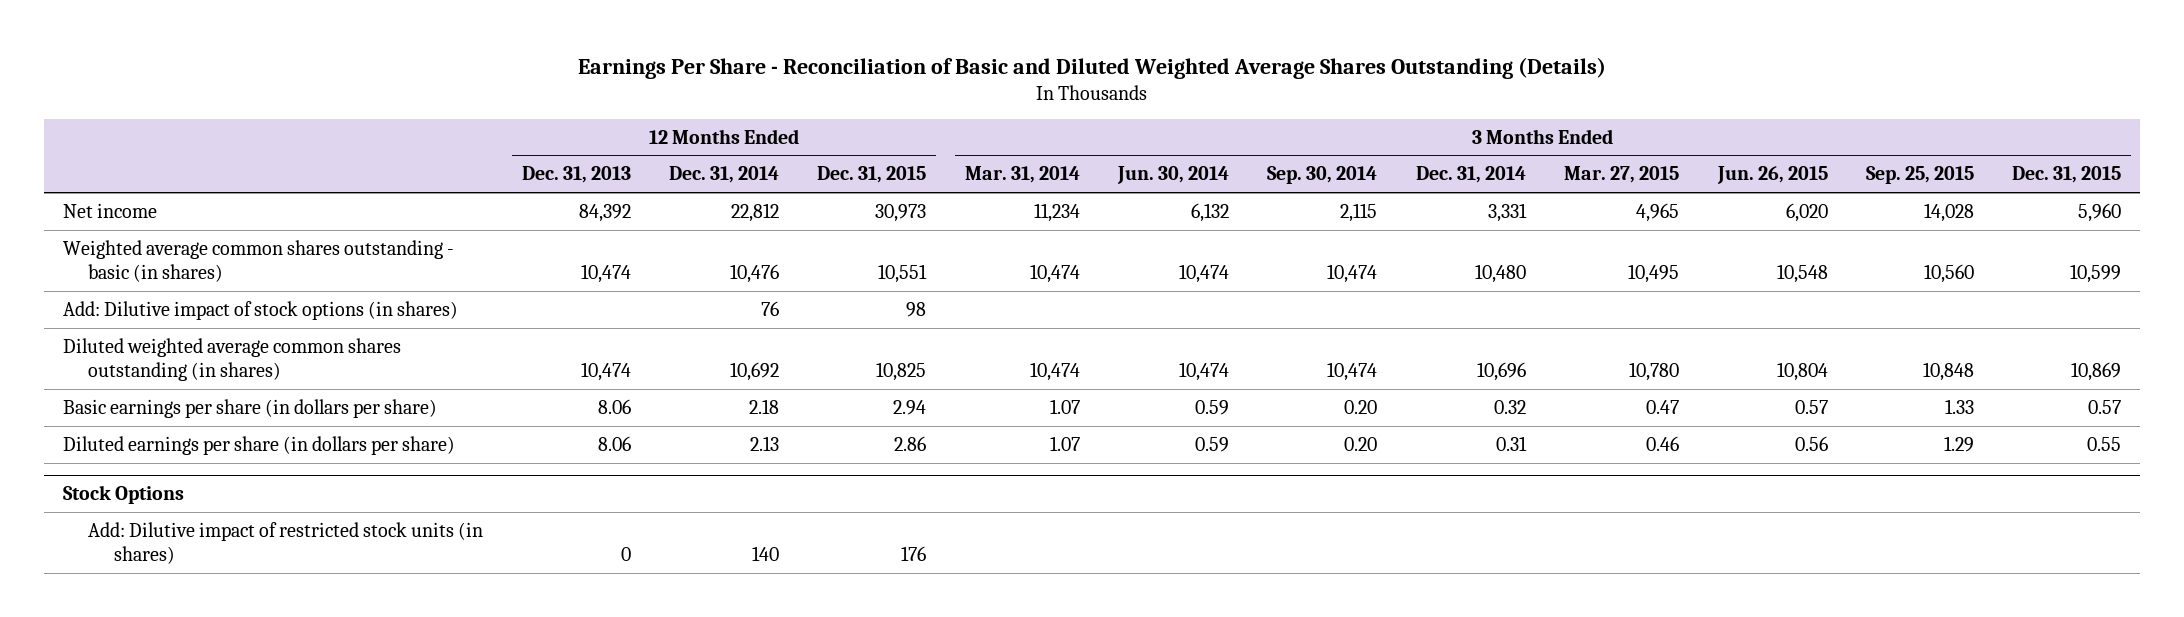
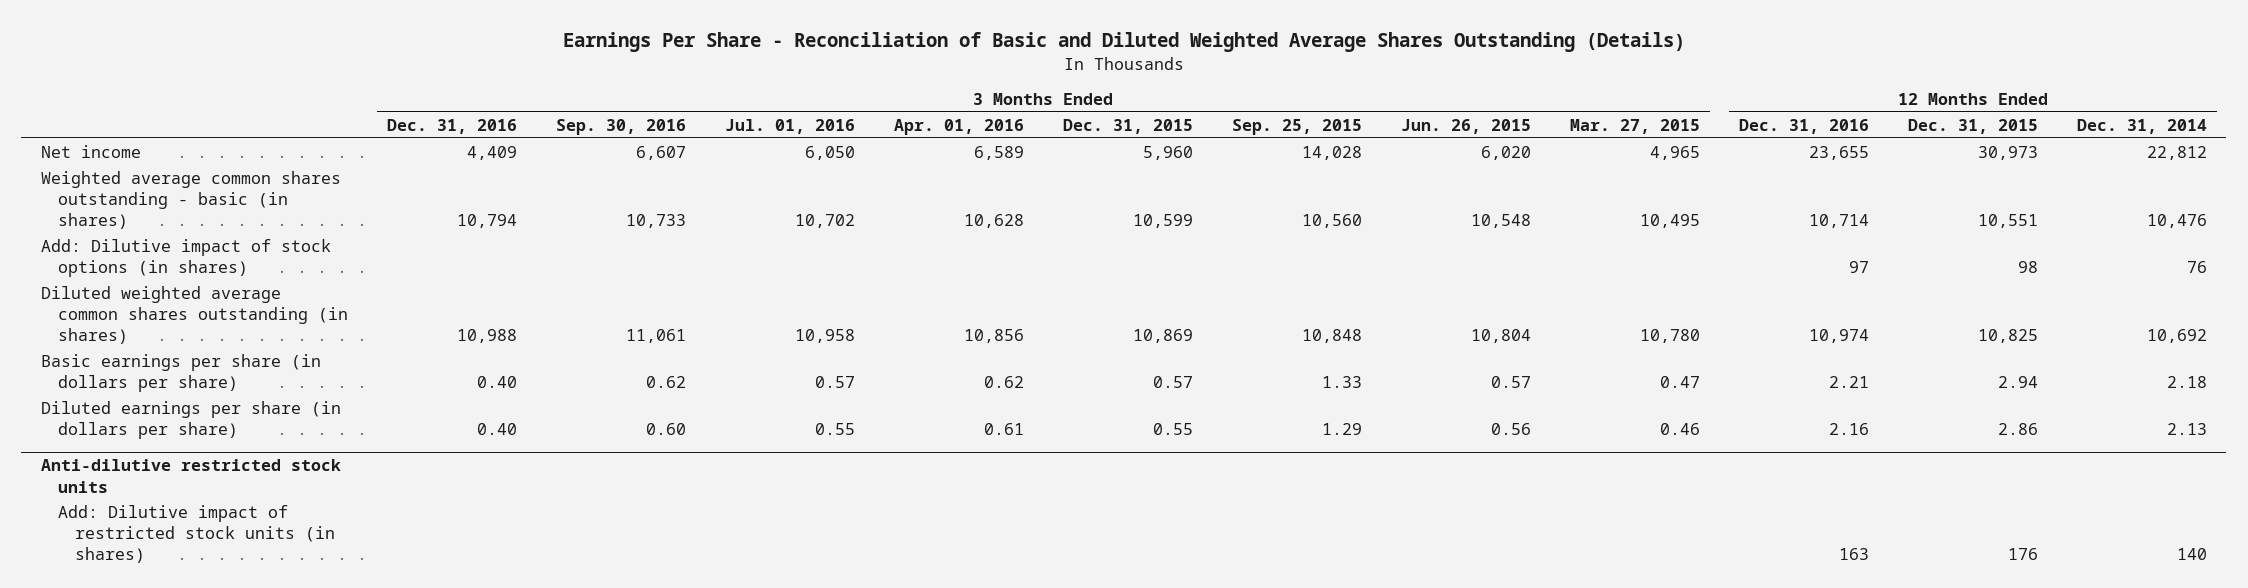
[521,166,631,184] Dec. 31, 2013 -> none
[964,166,1080,184] Mar. 31, 2014 -> none
[1117,166,1230,185] Jun. 30, 2014 -> none
[1267,166,1378,185] Sep. 30, 2014 -> none
[1415,166,1526,184] Dec. 31, 2014 -> none
none -> [386,118,517,134] Dec. 31, 2016
none -> [555,118,686,135] Sep. 30, 2016
none -> [724,118,855,134] Jul. 01, 2016
none -> [893,118,1024,135] Apr. 01, 2016
none -> [1738,118,1869,134] Dec. 31, 2016
[62,485,184,505] Stock Options -> [40,459,341,493] Anti-dilutive restricted stock units

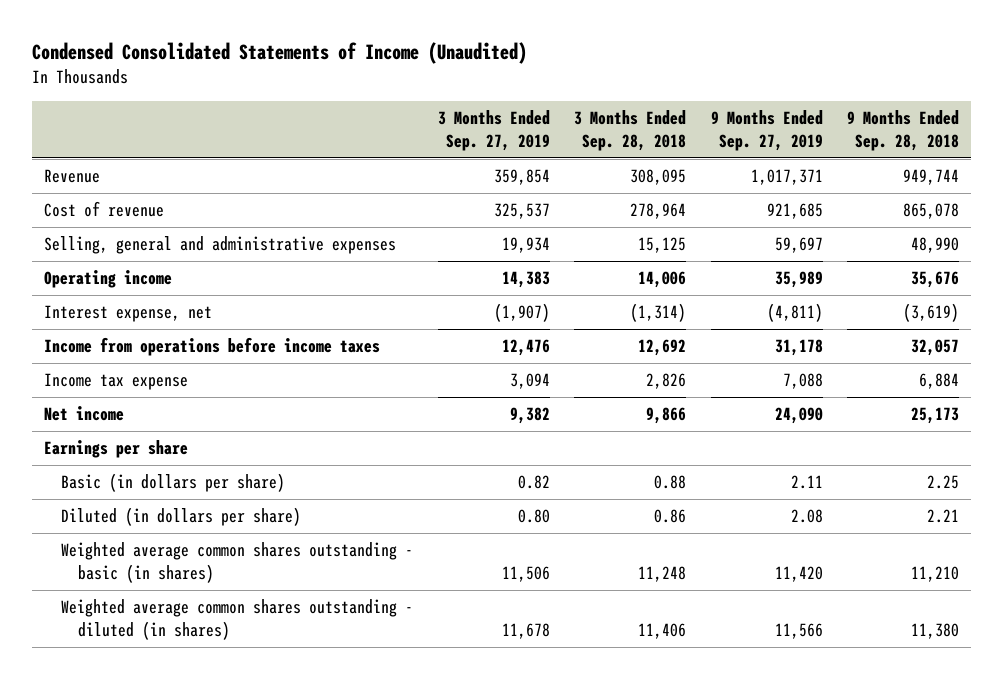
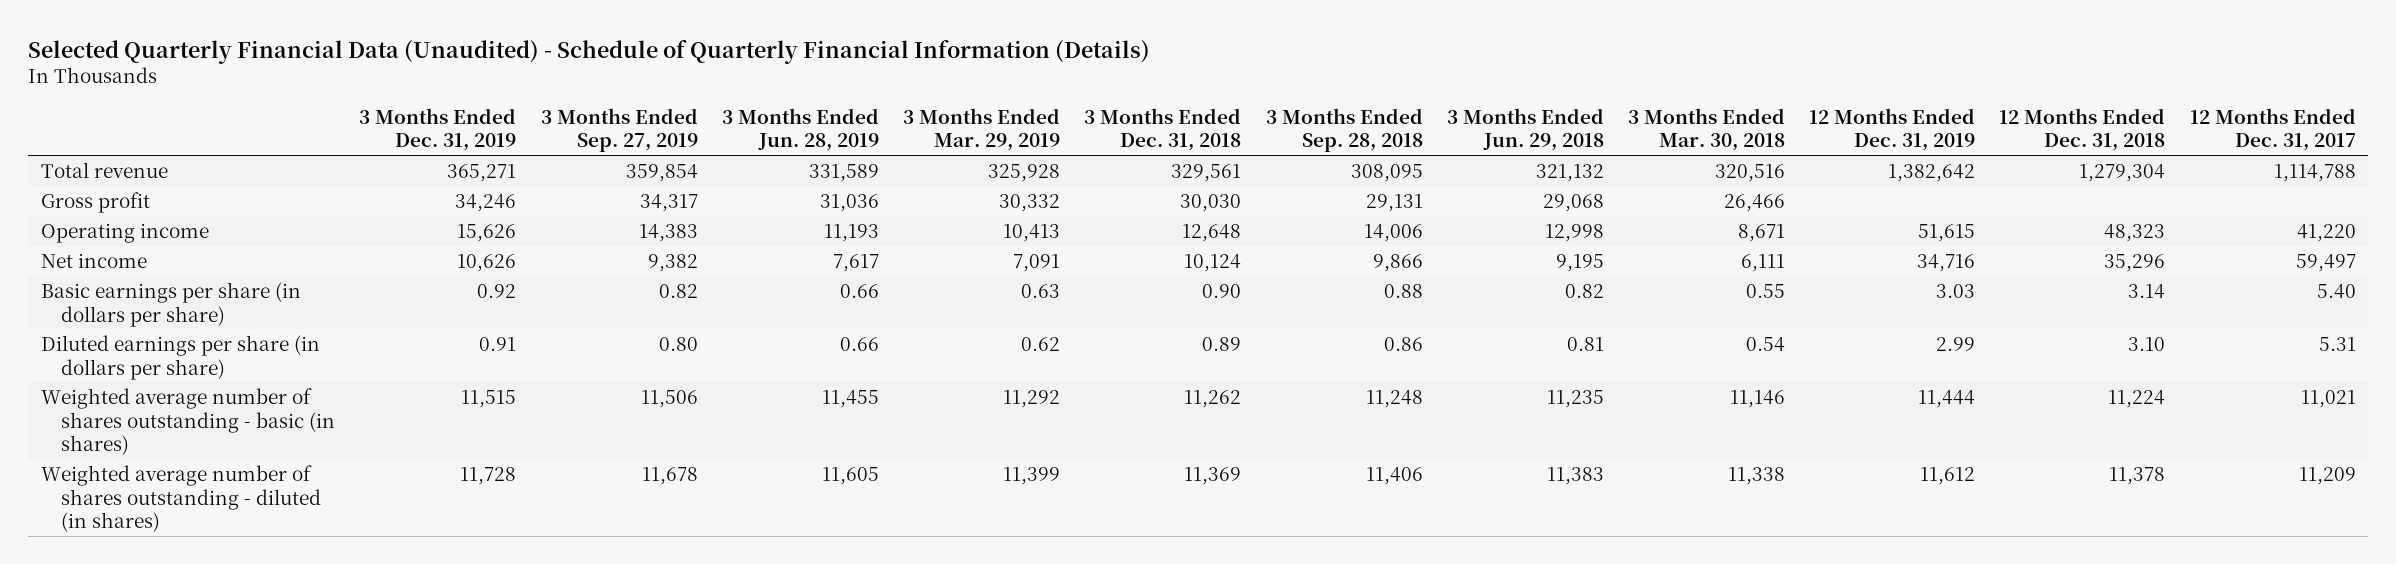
[31,42,527,65] Condensed Consolidated Statements of Income (Unaudited) -> [28,39,1151,64] Selected Quarterly Financial Data (Unaudited) - Schedule of Quarterly Financial Information (Details)
[710,110,823,151] 9 Months Ended Sep. 27, 2019 -> none
[847,110,960,151] 9 Months Ended Sep. 28, 2018 -> none
none -> [359,107,517,152] 3 Months Ended Dec. 31, 2019
none -> [721,107,879,152] 3 Months Ended Jun. 28, 2019
none -> [903,107,1061,152] 3 Months Ended Mar. 29, 2019
none -> [1084,107,1242,152] 3 Months Ended Dec. 31, 2018
none -> [1446,107,1604,152] 3 Months Ended Jun. 29, 2018
none -> [1627,107,1785,152] 3 Months Ended Mar. 30, 2018
none -> [1809,107,1976,152] 12 Months Ended Dec. 31, 2019
none -> [1999,107,2166,152] 12 Months Ended Dec. 31, 2018
none -> [2189,107,2356,152] 12 Months Ended Dec. 31, 2017
[44,201,165,218] Cost of revenue -> none
[44,236,397,255] Selling, general and administrative expenses -> none
[44,169,101,184] Revenue -> [40,161,168,178] Total revenue
none -> [40,191,150,213] Gross profit
[44,305,213,323] Interest expense, net -> none
[44,337,381,357] Income from operations before income taxes -> none
[44,373,189,391] Income tax expense -> none
[44,440,189,459] Earnings per share -> none
[61,473,286,493] Basic (in dollars per share) -> [40,281,301,327] Basic earnings per share (in dollars per share)
[61,507,302,527] Diluted (in dollars per share) -> [40,334,320,380] Diluted earnings per share (in dollars per share)
[61,542,414,583] Weighted average common shares outstanding - basic (in shares) -> [40,387,336,456] Weighted average number of shares outstanding - basic (in shares)
[61,599,414,640] Weighted average common shares outstanding - diluted (in shares) -> [40,464,322,533] Weighted average number of shares outstanding - diluted (in shares)

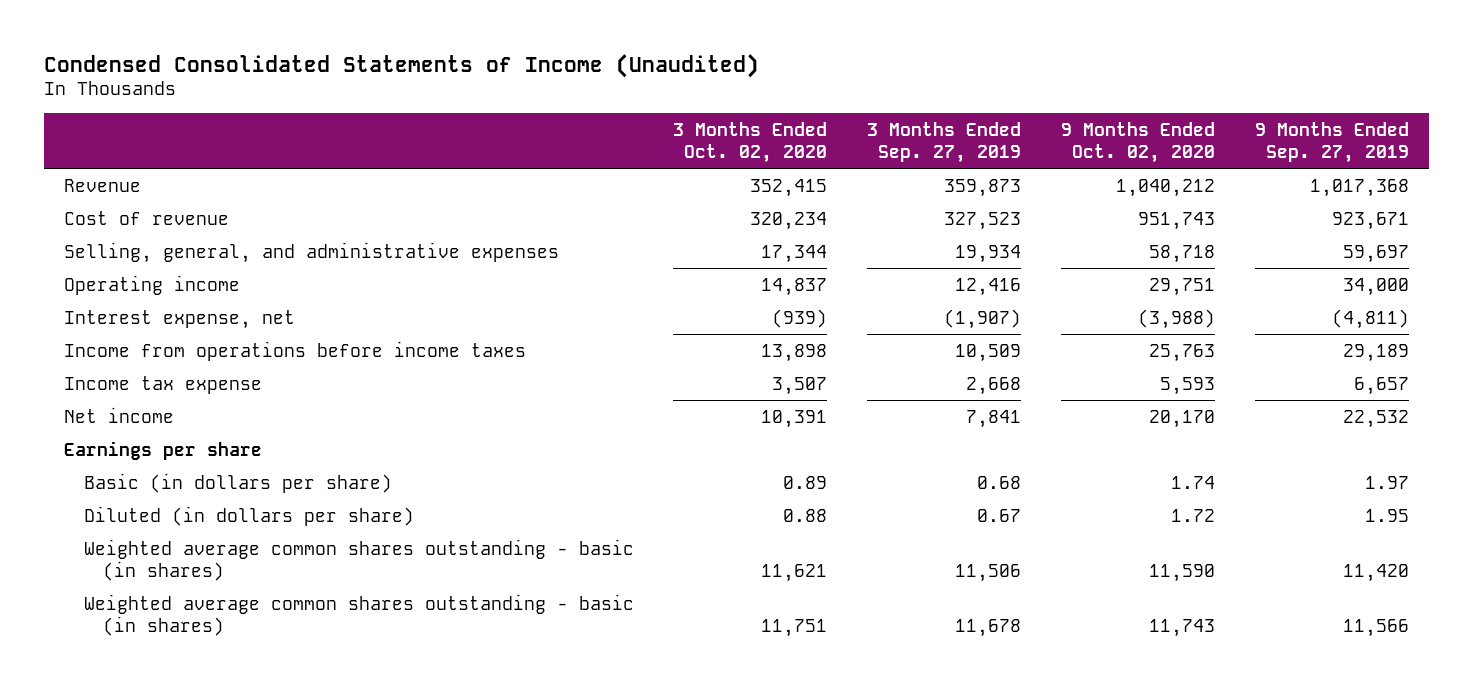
[28,39,1151,64] Selected Quarterly Financial Data (Unaudited) - Schedule of Quarterly Financial Information (Details) -> [44,53,760,78] Condensed Consolidated Statements of Income (Unaudited)
[359,107,517,152] 3 Months Ended Dec. 31, 2019 -> none
[721,107,879,152] 3 Months Ended Jun. 28, 2019 -> none
[903,107,1061,152] 3 Months Ended Mar. 29, 2019 -> none
[1084,107,1242,152] 3 Months Ended Dec. 31, 2018 -> none
[1265,107,1423,153] 3 Months Ended Sep. 28, 2018 -> none
[1446,107,1604,152] 3 Months Ended Jun. 29, 2018 -> none
[1627,107,1785,152] 3 Months Ended Mar. 30, 2018 -> none
[1809,107,1976,152] 12 Months Ended Dec. 31, 2019 -> none
[1999,107,2166,152] 12 Months Ended Dec. 31, 2018 -> none
[2189,107,2356,152] 12 Months Ended Dec. 31, 2017 -> none
none -> [673,121,828,164] 3 Months Ended Oct. 02, 2020
none -> [1061,121,1216,164] 9 Months Ended Oct. 02, 2020
none -> [1254,121,1409,164] 9 Months Ended Sep. 27, 2019
[40,191,150,213] Gross profit -> none
[40,161,168,178] Total revenue -> [64,178,142,192] Revenue
[625,163,698,182] 359,854 -> [944,178,1022,197] 359,873
none -> [64,210,230,225] Cost of revenue
none -> [64,241,560,263] Selling, general, and administrative expenses
[638,223,698,242] 14,383 -> [955,277,1022,296] 12,416
none -> [64,309,296,329] Interest expense, net
none -> [64,340,527,361] Income from operations before income taxes
none -> [64,375,263,394] Income tax expense
[647,253,698,272] 9,382 -> [966,409,1022,428] 7,841
none -> [64,440,263,460] Earnings per share
[40,281,301,327] Basic earnings per share (in dollars per share) -> [83,472,392,493] Basic (in dollars per share)
[658,283,698,298] 0.82 -> [977,475,1022,489] 0.68
[40,334,320,380] Diluted earnings per share (in dollars per share) -> [83,505,414,526] Diluted (in dollars per share)
[658,336,698,351] 0.80 -> [977,508,1022,522] 0.67
[40,387,336,456] Weighted average number of shares outstanding - basic (in shares) -> [83,538,634,582] Weighted average common shares outstanding - basic (in shares)
[40,464,322,533] Weighted average number of shares outstanding - diluted (in shares) -> [83,593,634,637] Weighted average common shares outstanding - basic (in shares)

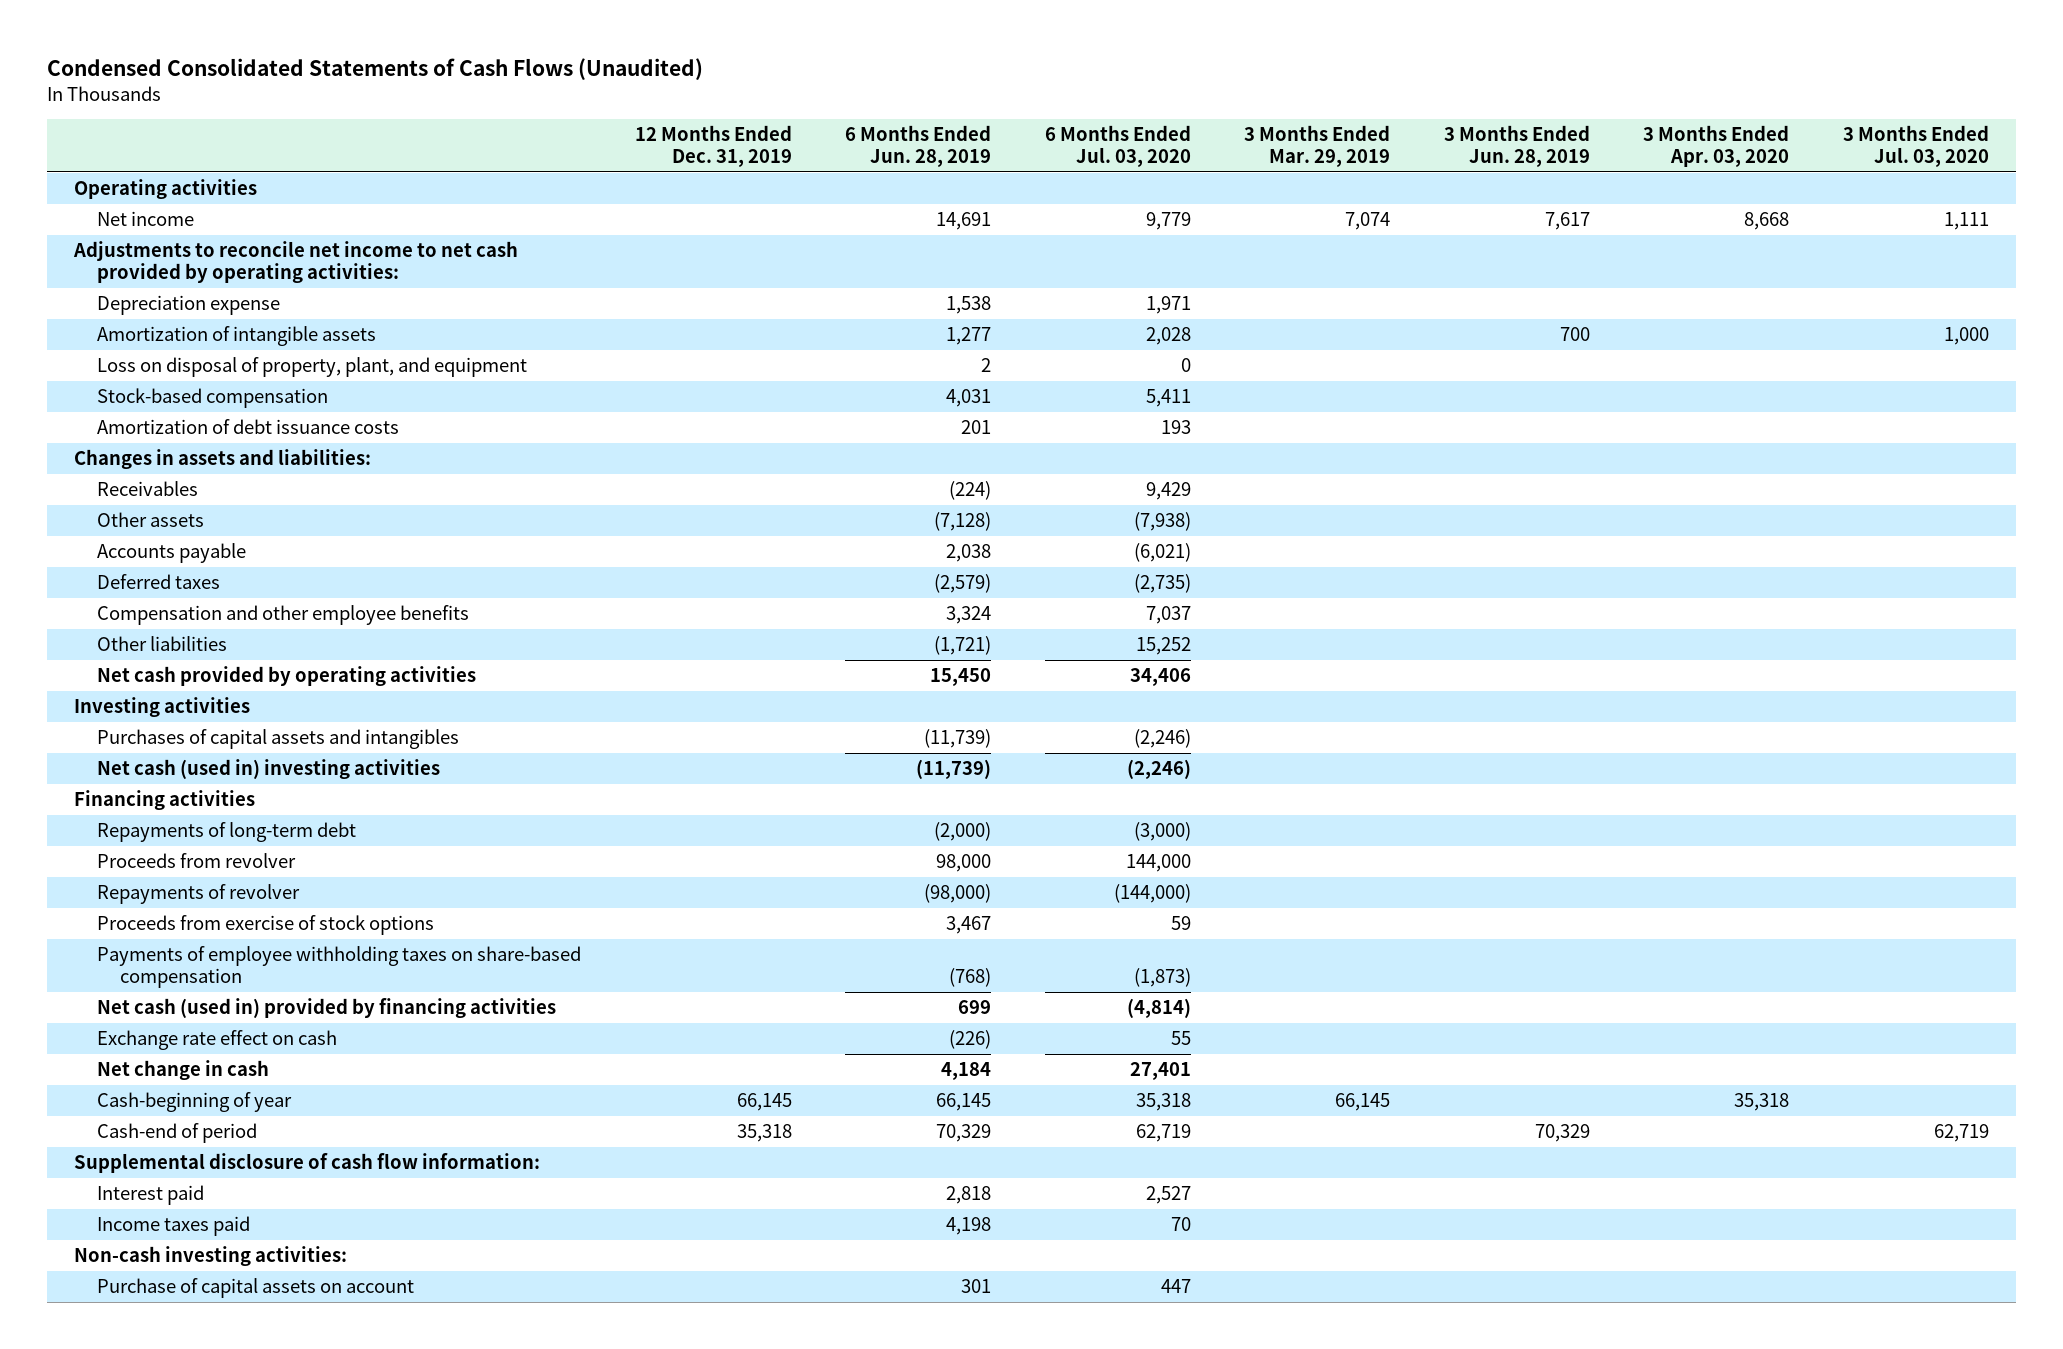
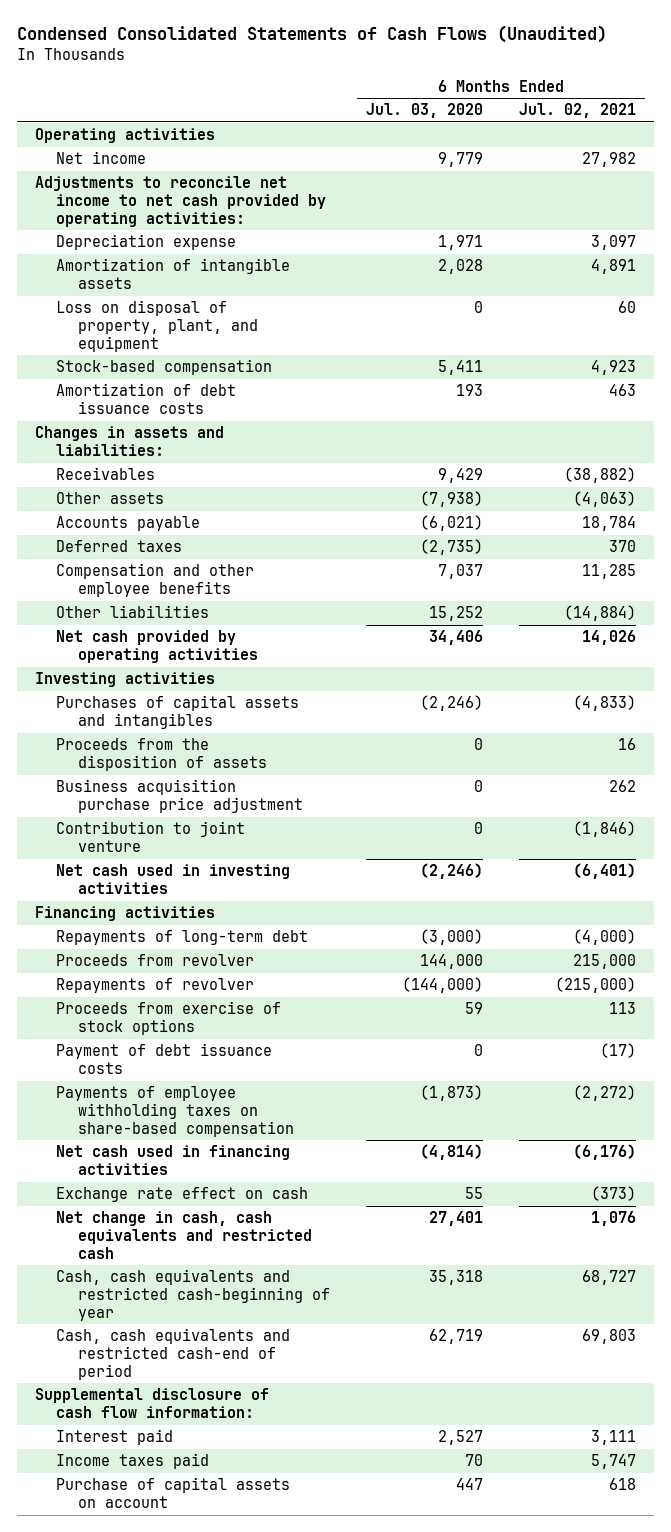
[634,125,792,168] 12 Months Ended Dec. 31, 2019 -> none
[845,125,992,168] 6 Months Ended Jun. 28, 2019 -> none
[1244,125,1391,168] 3 Months Ended Mar. 29, 2019 -> none
[1443,125,1590,168] 3 Months Ended Jun. 28, 2019 -> none
[1643,125,1790,168] 3 Months Ended Apr. 03, 2020 -> none
[1843,125,1990,168] 3 Months Ended Jul. 03, 2020 -> none
none -> [518,103,636,119] Jul. 02, 2021
none -> [56,738,267,772] Proceeds from the disposition of assets
none -> [56,779,303,814] Business acquisition purchase price adjustment
none -> [56,821,246,853] Contribution to joint venture
[97,759,441,780] Net cash (used in) investing activities -> [56,864,291,895] Net cash used in investing activities
none -> [56,1043,273,1075] Payment of debt issuance costs
[97,998,557,1019] Net cash (used in) provided by financing activities -> [56,1145,291,1176] Net cash used in financing activities
[97,1060,270,1081] Net change in cash -> [56,1211,312,1259] Net change in cash, cash equivalents and restricted cash
[97,1092,293,1113] Cash-beginning of year -> [56,1269,330,1321] Cash, cash equivalents and restricted cash-beginning of year
[97,1123,258,1144] Cash-end of period -> [56,1328,291,1380] Cash, cash equivalents and restricted cash-end of period
[74,1246,348,1267] Non-cash investing activities: -> none

